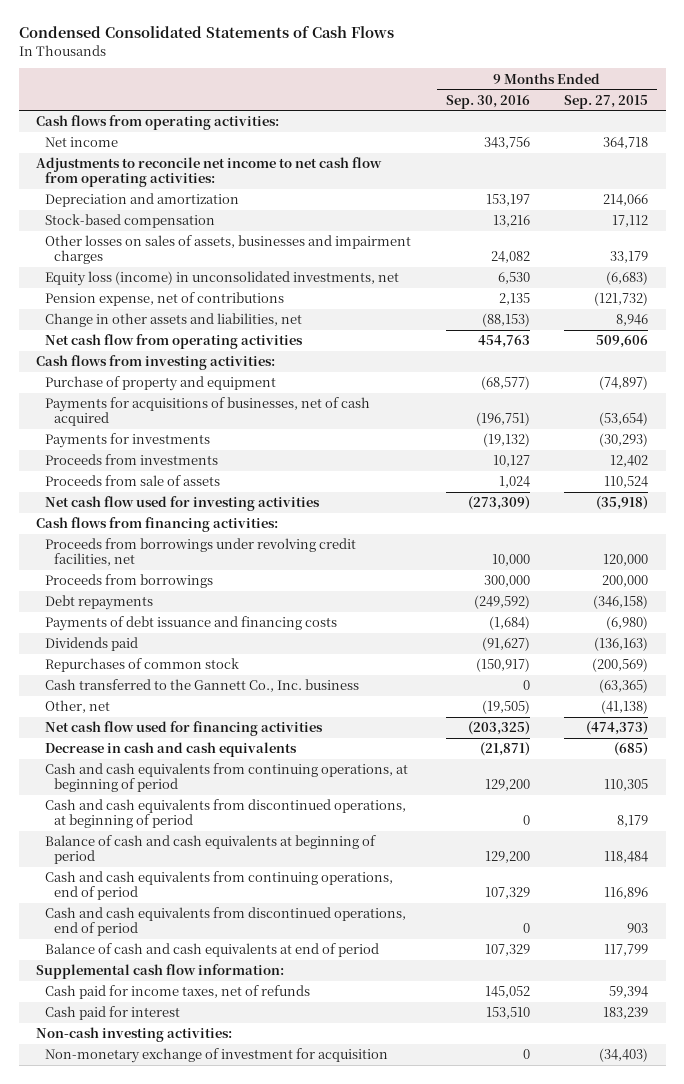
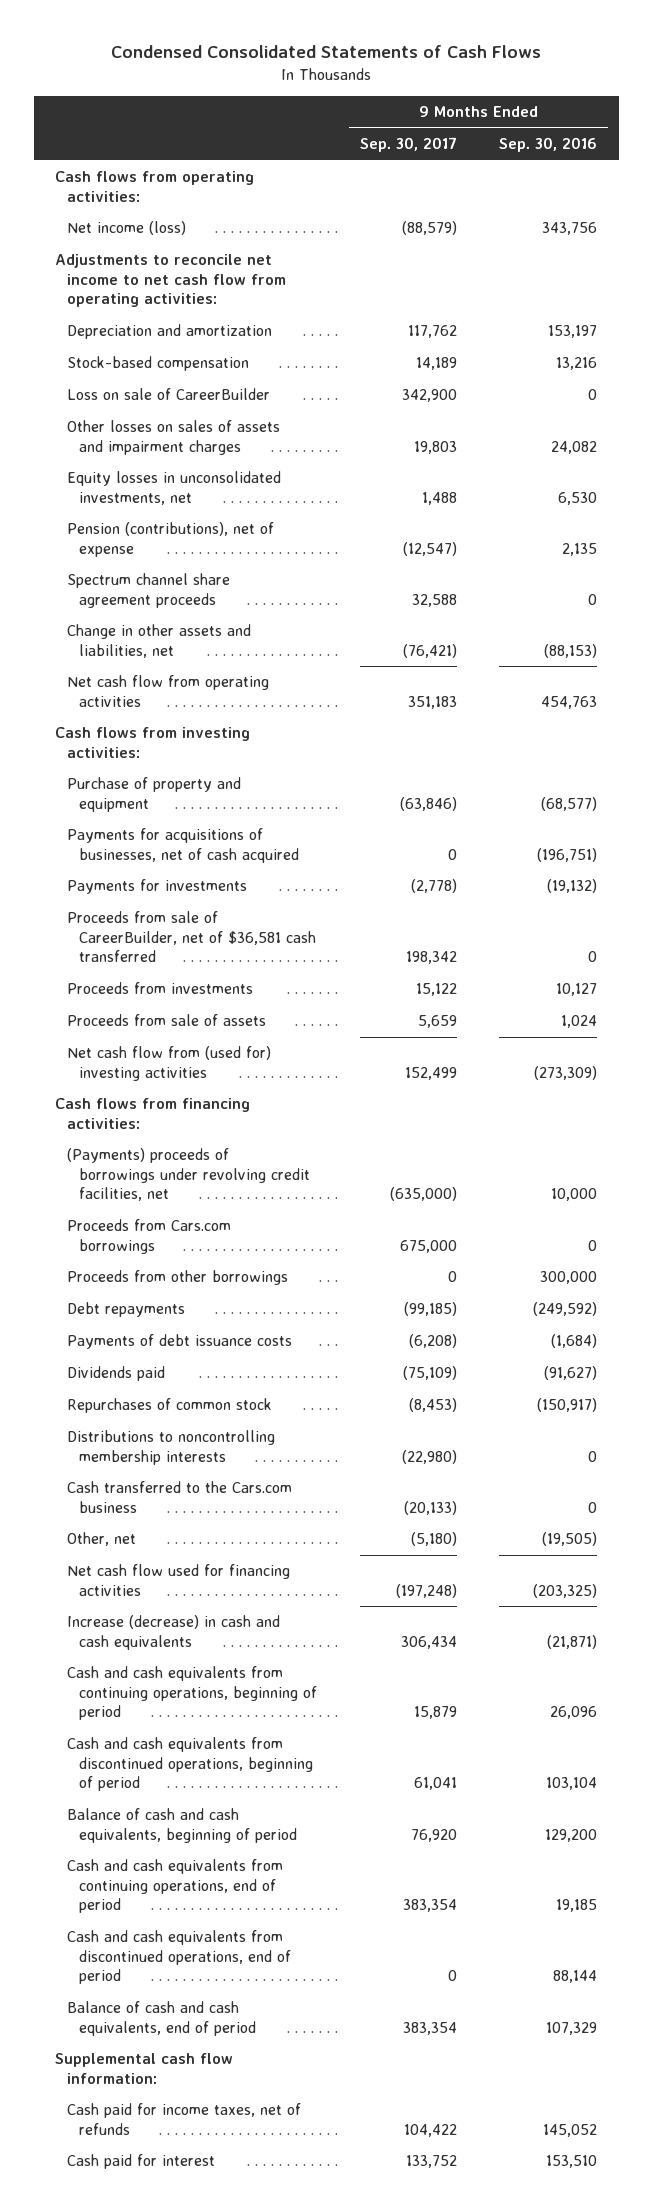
[564,94,649,109] Sep. 27, 2015 -> none
none -> [359,137,457,153] Sep. 30, 2017
[45,137,119,148] Net income -> [66,221,186,236] Net income (loss)
none -> [66,388,270,401] Loss on sale of CareerBuilder
[45,235,412,265] Other losses on sales of assets, businesses and impairment charges -> [66,420,280,455] Other losses on sales of assets and impairment charges
[45,271,400,287] Equity loss (income) in unconsolidated investments, net -> [66,471,281,505] Equity losses in unconsolidated investments, net
[45,292,285,307] Pension expense, net of contributions -> [66,522,274,557] Pension (contributions), net of expense
none -> [66,573,230,608] Spectrum channel share agreement proceeds
none -> [66,911,316,963] Proceeds from sale of CareerBuilder, net of $36,581 cash transferred
[45,496,321,512] Net cash flow used for investing activities -> [66,1046,271,1081] Net cash flow from (used for) investing activities
[45,538,357,567] Proceeds from borrowings under revolving credit facilities, net -> [66,1148,310,1202] (Payments) proceeds of borrowings under revolving credit facilities, net
[45,574,214,589] Proceeds from borrowings -> [66,1219,231,1254] Proceeds from Cars.com borrowings
[483,575,530,588] 300,000 -> [588,1239,598,1251] 0
none -> [66,1270,288,1286] Proceeds from other borrowings
[45,616,338,632] Payments of debt issuance and financing costs -> [66,1334,292,1350] Payments of debt issuance costs
none -> [66,1430,275,1465] Distributions to noncontrolling membership interests
[45,679,360,693] Cash transferred to the Gannett Co., Inc. business -> [66,1481,292,1513] Cash transferred to the Cars.com business
[45,742,298,758] Decrease in cash and cash equivalents -> [66,1615,280,1650] Increase (decrease) in cash and cash equivalents
[45,763,409,793] Cash and cash equivalents from continuing operations, at beginning of period -> [66,1666,317,1721] Cash and cash equivalents from continuing operations, beginning of period
[484,779,530,792] 129,200 -> [550,1706,598,1720] 26,096
[45,799,407,829] Cash and cash equivalents from discontinued operations, at beginning of period -> [66,1737,313,1792] Cash and cash equivalents from discontinued operations, beginning of period
[522,815,530,826] 0 -> [546,1777,598,1791] 103,104
[45,835,377,865] Balance of cash and cash equivalents at beginning of period -> [66,1808,297,1843] Balance of cash and cash equivalents, beginning of period
[484,887,530,900] 107,329 -> [556,1899,598,1913] 19,185
[522,923,530,934] 0 -> [553,1970,598,1984] 88,144
[45,943,380,958] Balance of cash and cash equivalents at end of period -> [66,2001,256,2036] Balance of cash and cash equivalents, end of period
[35,1027,232,1043] Non-cash investing activities: -> none
[45,1048,389,1064] Non-monetary exchange of investment for acquisition -> none

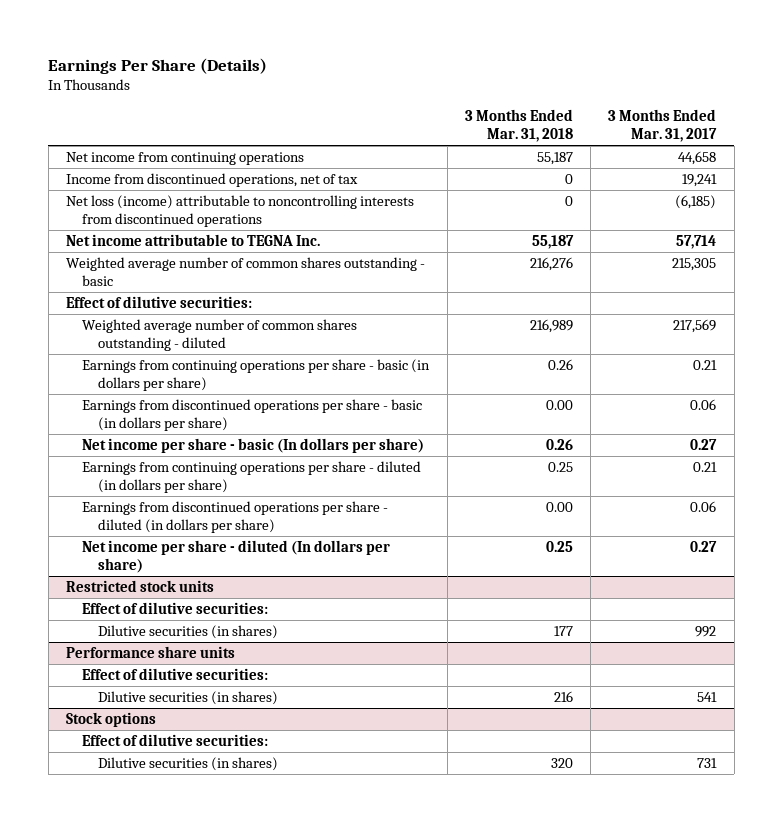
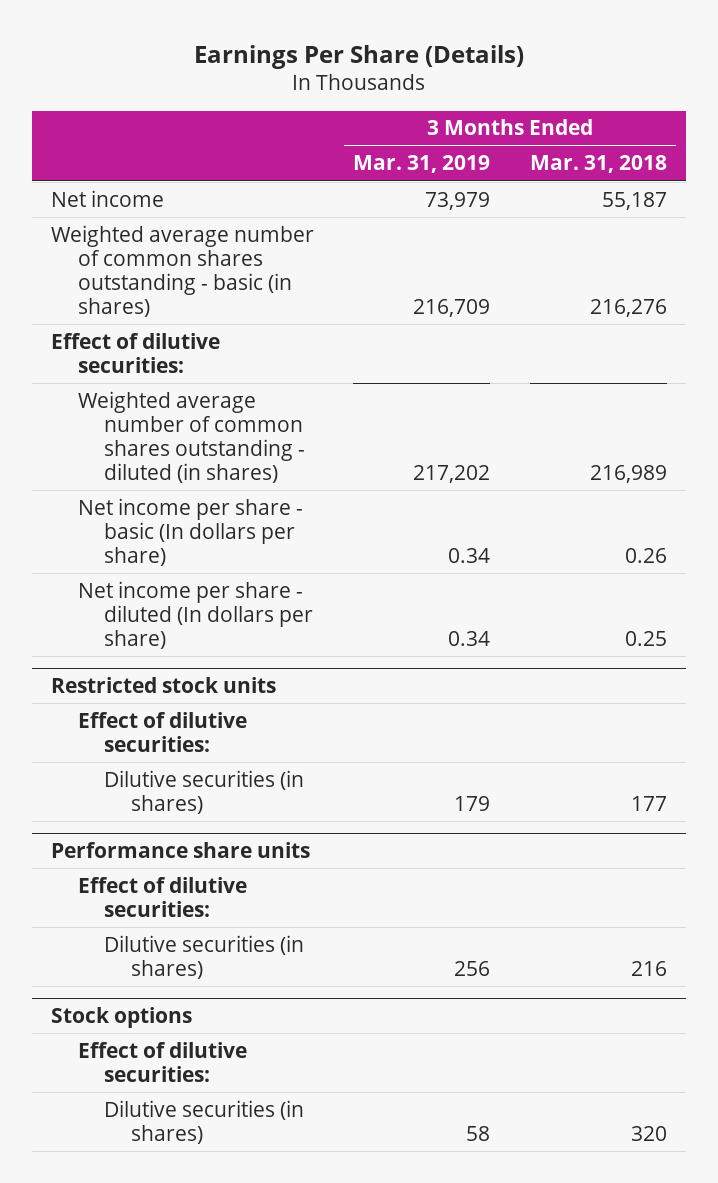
[608,109,718,143] 3 Months Ended Mar. 31, 2017 -> none
none -> [353,155,491,174] Mar. 31, 2019
[66,152,305,166] Net income from continuing operations -> none
[66,173,359,188] Income from discontinued operations, net of tax -> none
[66,195,415,228] Net loss (income) attributable to noncontrolling interests from discontinued operations -> none
[66,234,321,247] Net income attributable to TEGNA Inc. -> [51,189,165,207] Net income
[66,257,426,287] Weighted average number of common shares outstanding - basic -> [51,224,315,317] Weighted average number of common shares outstanding - basic (in shares)
[82,359,431,392] Earnings from continuing operations per share - basic (in dollars per share) -> none
[82,399,423,432] Earnings from discontinued operations per share - basic (in dollars per share) -> none
[82,319,358,352] Weighted average number of common shares outstanding - diluted -> [77,390,306,483] Weighted average number of common shares outstanding - diluted (in shares)
[82,461,422,494] Earnings from continuing operations per share - diluted (in dollars per share) -> none
[82,501,389,534] Earnings from discontinued operations per share - diluted (in dollars per share) -> none

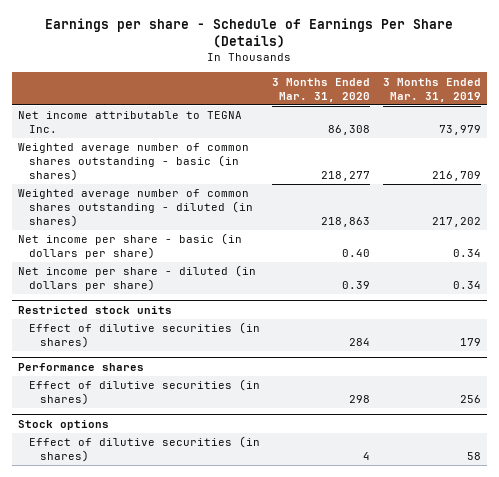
[193,45,524,70] Earnings Per Share (Details) -> [45,17,454,49] Earnings per share - Schedule of Earnings Per Share (Details)
[529,155,667,174] Mar. 31, 2018 -> none
none -> [272,77,371,102] 3 Months Ended Mar. 31, 2020
[51,189,165,207] Net income -> [17,111,242,134] Net income attributable to TEGNA Inc.
[51,332,221,373] Effect of dilutive securities: -> none
[77,497,303,566] Net income per share - basic (In dollars per share) -> [17,233,242,260] Net income per share - basic (in dollars per share)
[77,580,314,649] Net income per share - diluted (In dollars per share) -> [17,265,256,292] Net income per share - diluted (in dollars per share)
[77,711,247,752] Effect of dilutive securities: -> none
[77,876,247,917] Effect of dilutive securities: -> none
[104,769,305,814] Dilutive securities (in shares) -> [28,322,260,349] Effect of dilutive securities (in shares)
[51,841,311,858] Performance share units -> [17,363,144,372] Performance shares
[104,934,305,979] Dilutive securities (in shares) -> [28,379,260,406] Effect of dilutive securities (in shares)
[77,1041,247,1082] Effect of dilutive securities: -> none
[104,1099,305,1144] Dilutive securities (in shares) -> [28,436,260,463] Effect of dilutive securities (in shares)

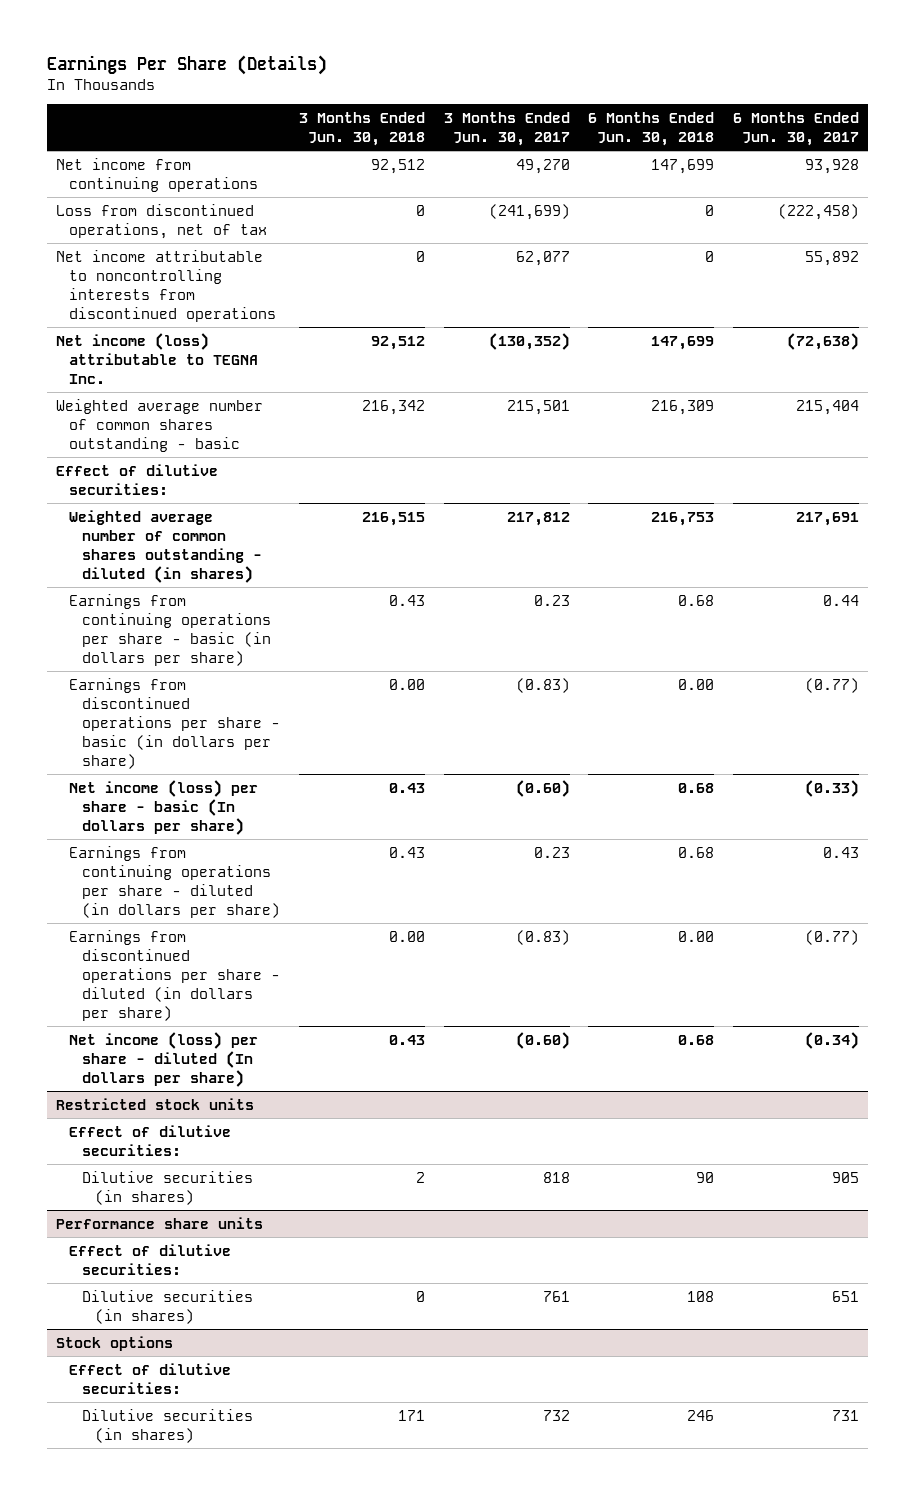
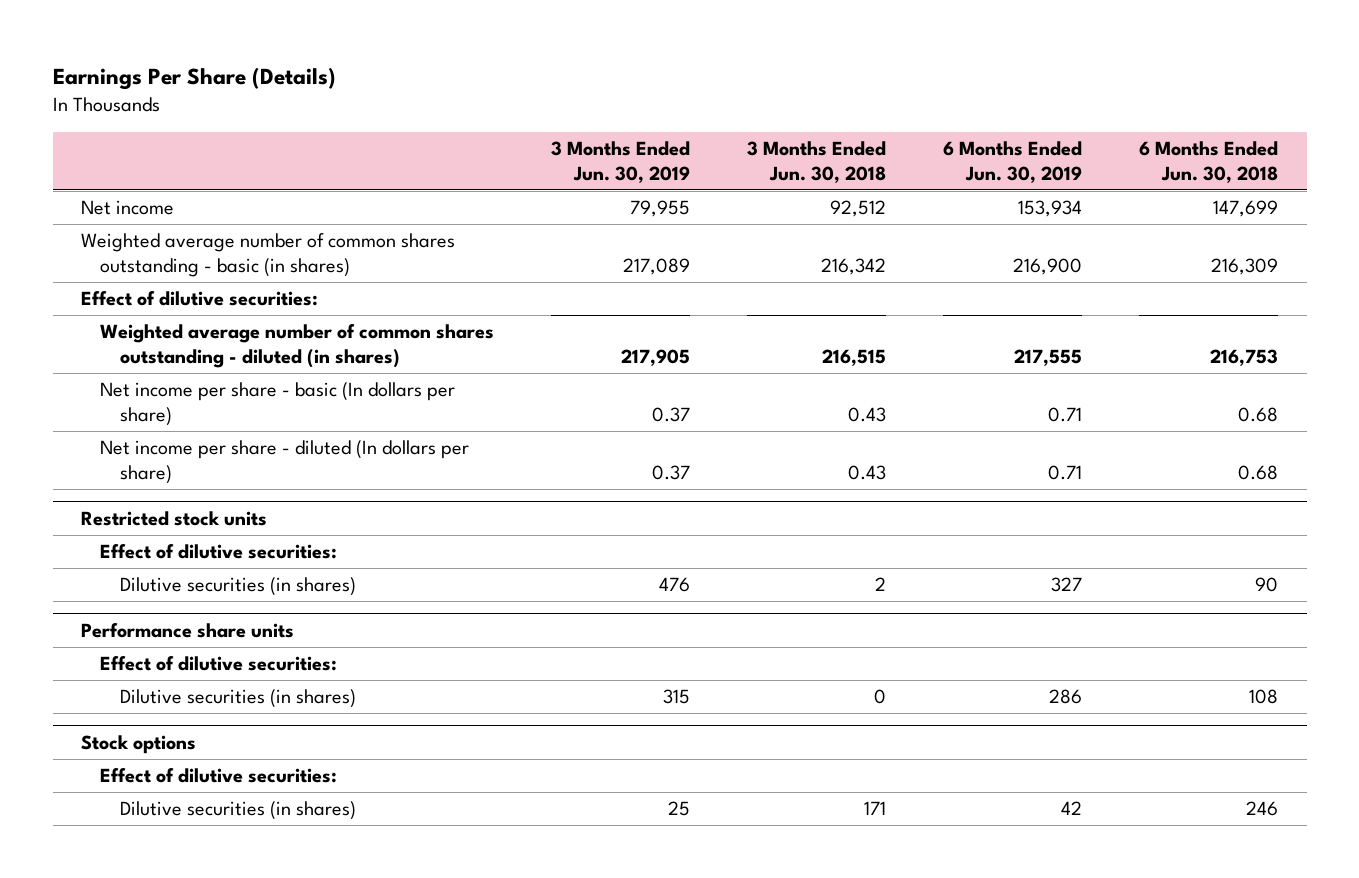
[443,111,570,146] 3 Months Ended Jun. 30, 2017 -> none
[732,111,859,146] 6 Months Ended Jun. 30, 2017 -> none
none -> [551,140,691,183] 3 Months Ended Jun. 30, 2019
none -> [943,140,1083,183] 6 Months Ended Jun. 30, 2019
[56,157,259,192] Net income from continuing operations -> none
[56,203,268,239] Loss from discontinued operations, net of tax -> none
[56,249,277,323] Net income attributable to noncontrolling interests from discontinued operations -> none
[56,332,259,384] Net income (loss) attributable to TEGNA Inc. -> [81,200,175,216] Net income
[56,398,264,452] Weighted average number of common shares outstanding - basic -> [81,233,456,278] Weighted average number of common shares outstanding - basic (in shares)
[69,593,272,667] Earnings from continuing operations per share - basic (in dollars per share) -> none
[69,677,281,770] Earnings from discontinued operations per share - basic (in dollars per share) -> none
[69,845,281,919] Earnings from continuing operations per share - diluted (in dollars per share) -> none
[69,929,281,1022] Earnings from discontinued operations per share - diluted (in dollars per share) -> none
[69,779,259,835] Net income (loss) per share - basic (In dollars per share) -> [100,382,456,427] Net income per share - basic (In dollars per share)
[69,1031,259,1087] Net income (loss) per share - diluted (In dollars per share) -> [100,440,470,485] Net income per share - diluted (In dollars per share)

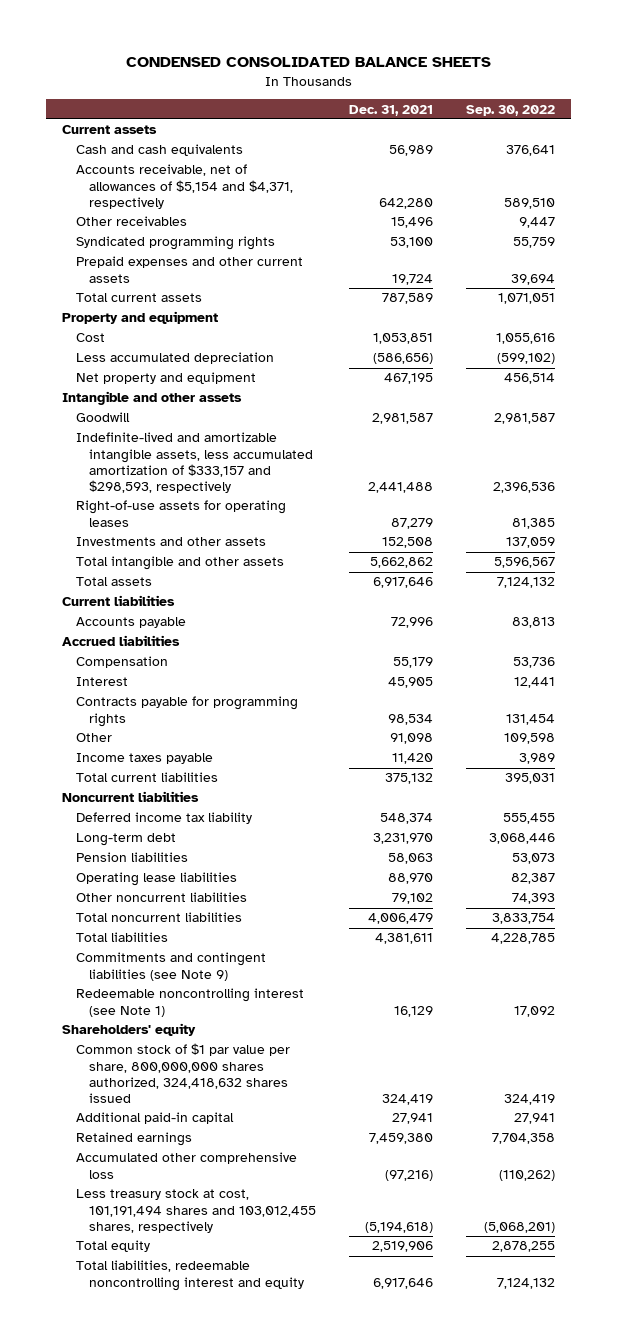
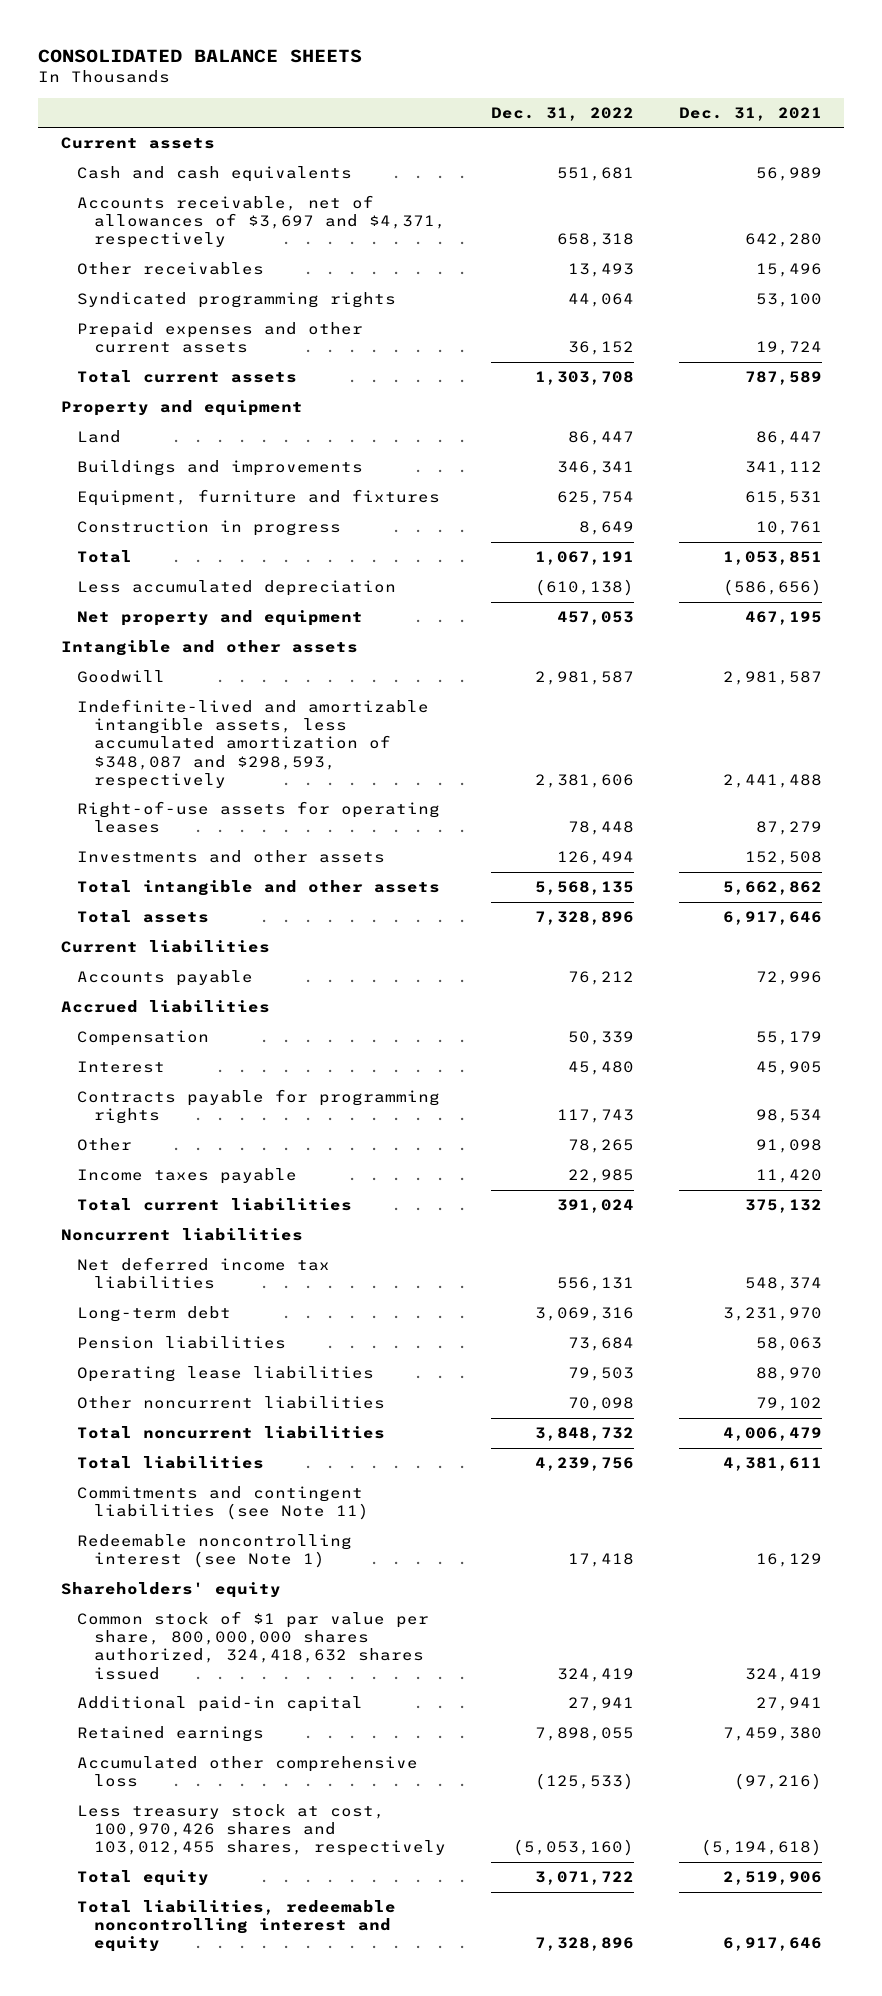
[125,57,491,68] CONDENSED CONSOLIDATED BALANCE SHEETS -> [38,48,363,63] CONSOLIDATED BALANCE SHEETS
[465,104,555,116] Sep. 30, 2022 -> none
none -> [490,106,634,121] Dec. 31, 2022
[75,164,294,209] Accounts receivable, net of allowances of $5,154 and $4,371, respectively -> [77,195,446,249] Accounts receivable, net of allowances of $3,697 and $4,371, respectively
none -> [77,430,122,444] Land
none -> [77,460,364,477] Buildings and improvements
none -> [77,489,441,507] Equipment, furniture and fixtures
none -> [77,520,342,537] Construction in progress
[75,333,105,343] Cost -> [77,550,133,564] Total
[75,432,314,494] Indefinite-lived and amortizable intangible assets, less accumulated amortization of $333,157 and $298,593, respectively -> [77,699,430,789] Indefinite-lived and amortizable intangible assets, less accumulated amortization of $348,087 and $298,593, respectively
[75,812,252,825] Deferred income tax liability -> [77,1257,331,1290] Net deferred income tax liabilities
[75,952,266,981] Commitments and contingent liabilities (see Note 9) -> [77,1486,369,1521] Commitments and contingent liabilities (see Note 11)
[75,1189,317,1233] Less treasury stock at cost, 101,191,494 shares and 103,012,455 shares, respectively -> [77,1804,446,1857] Less treasury stock at cost, 100,970,426 shares and 103,012,455 shares, respectively

